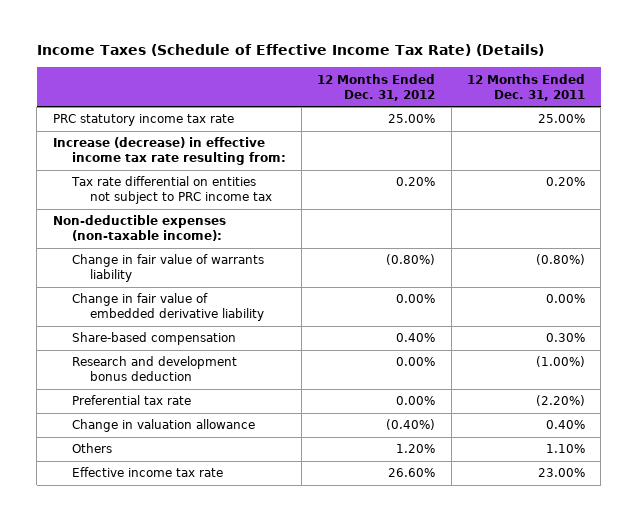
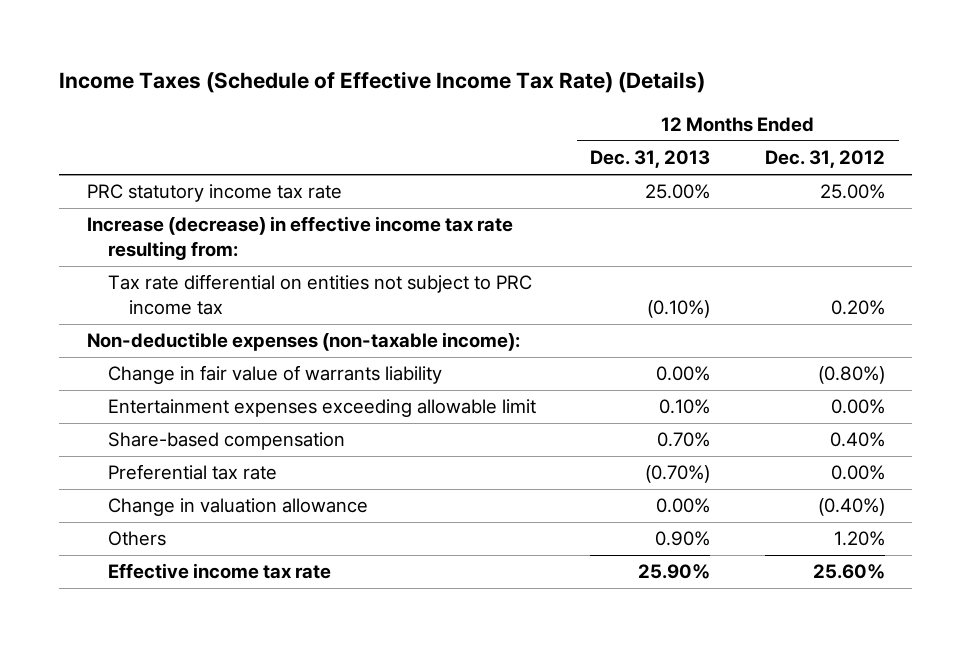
[467,73,586,101] 12 Months Ended Dec. 31, 2011 -> none
none -> [590,150,711,169] Dec. 31, 2013
[71,293,265,322] Change in fair value of embedded derivative liability -> none
none -> [107,399,536,418] Entertainment expenses exceeding allowable limit
[71,356,237,382] Research and development bonus deduction -> none
[388,468,436,478] 26.60% -> [813,564,886,580] 25.60%

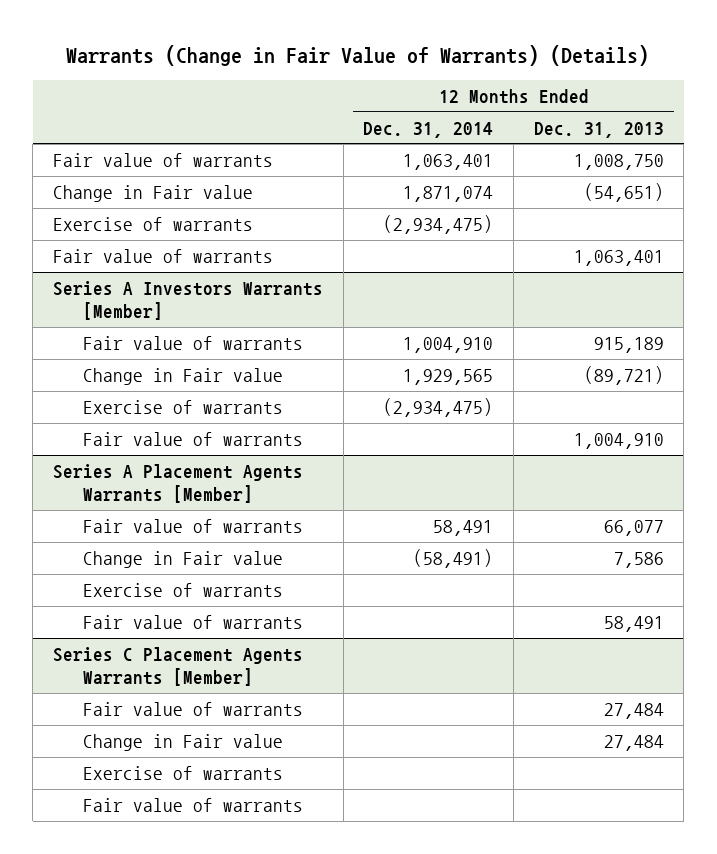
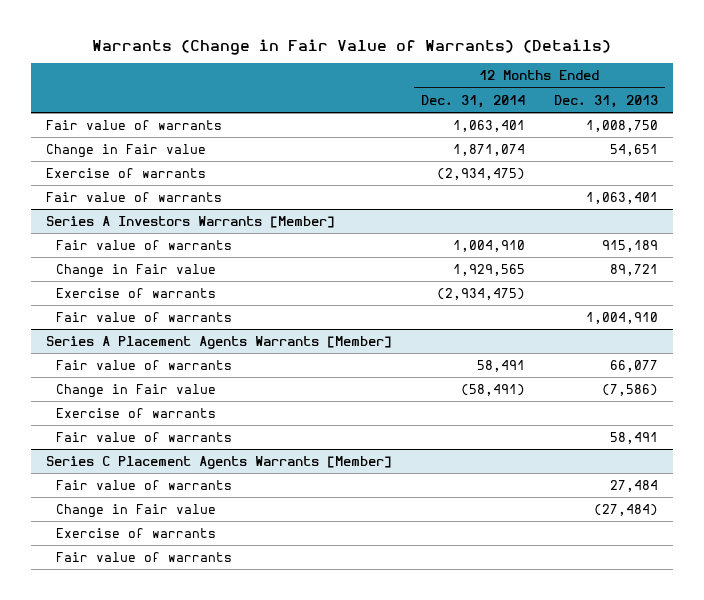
[583,182,664,202] (54,651) -> [609,144,658,157] 54,651
[583,365,664,385] (89,721) -> [609,264,658,277] 89,721
[613,551,664,568] 7,586 -> [601,384,658,397] (7,586)
[603,734,664,751] 27,484 -> [593,504,658,517] (27,484)

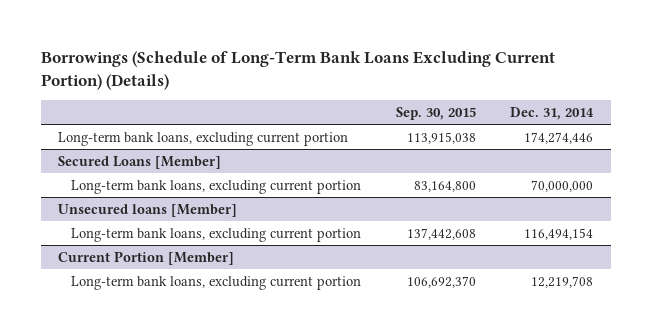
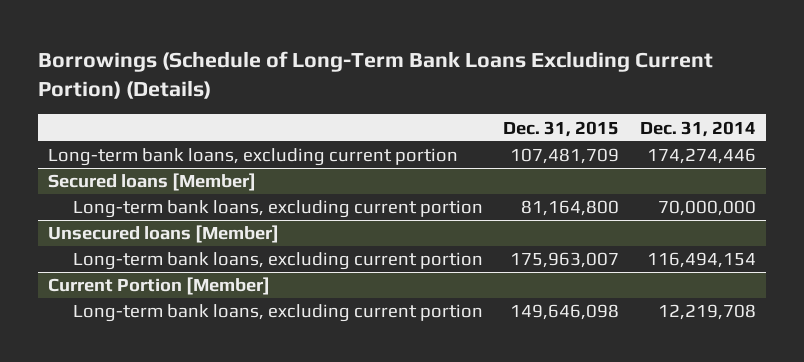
[395,107,476,121] Sep. 30, 2015 -> none
none -> [503,120,620,137] Dec. 31, 2015
[58,155,222,169] Secured Loans [Member] -> [48,173,257,192] Secured loans [Member]

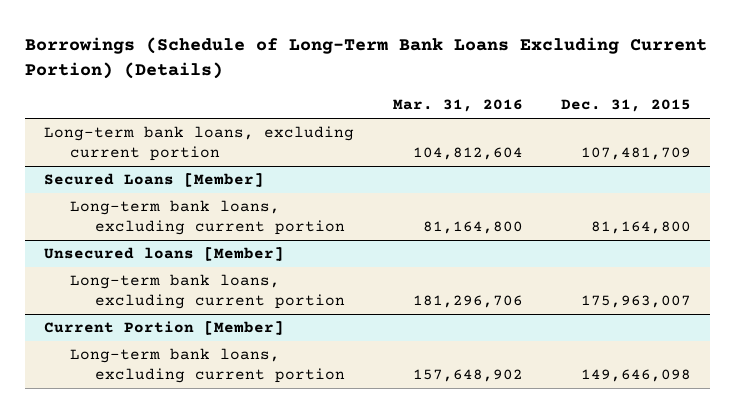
[640,120,757,137] Dec. 31, 2014 -> none
none -> [392,98,523,112] Mar. 31, 2016
[48,173,257,192] Secured loans [Member] -> [44,173,265,188] Secured Loans [Member]

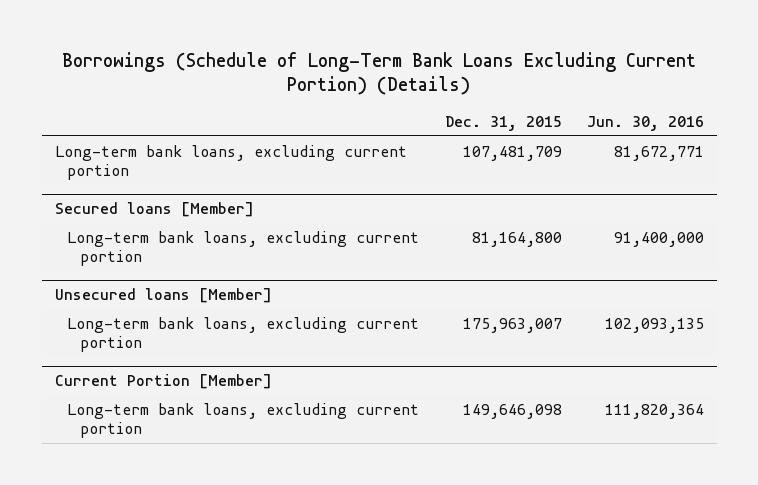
[392,98,523,112] Mar. 31, 2016 -> none
none -> [586,116,704,132] Jun. 30, 2016
[44,173,265,188] Secured Loans [Member] -> [54,202,254,218] Secured loans [Member]

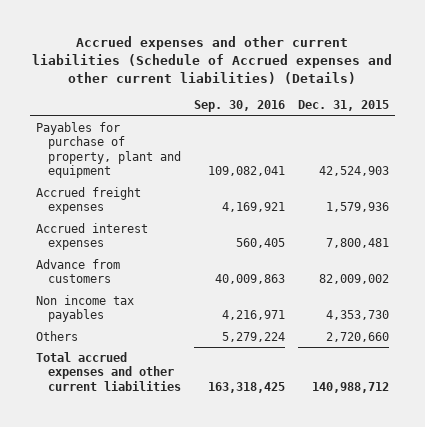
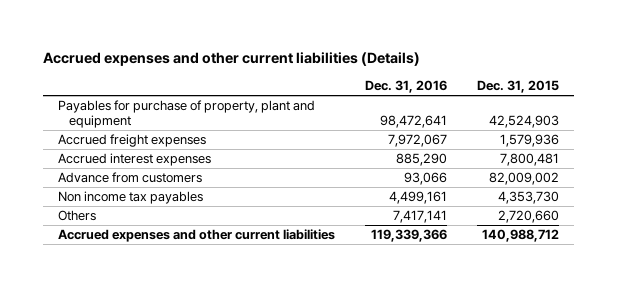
[32,36,393,85] Accrued expenses and other current liabilities (Schedule of Accrued expenses and other current liabilities) (Details) -> [43,52,421,67] Accrued expenses and other current liabilities (Details)
[194,100,286,113] Sep. 30, 2016 -> none
none -> [365,80,448,94] Dec. 31, 2016
[35,351,182,391] Total accrued expenses and other current liabilities -> [58,229,336,243] Accrued expenses and other current liabilities

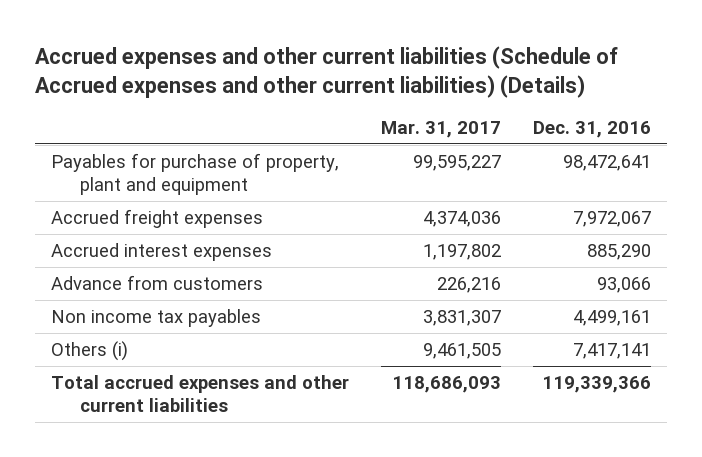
[43,52,421,67] Accrued expenses and other current liabilities (Details) -> [35,45,619,98] Accrued expenses and other current liabilities (Schedule of Accrued expenses and other current liabilities) (Details)
[477,80,560,94] Dec. 31, 2015 -> none
none -> [380,121,501,139] Mar. 31, 2017
[58,210,97,222] Others -> [51,340,129,361] Others (i)
[58,229,336,243] Accrued expenses and other current liabilities -> [51,374,350,412] Total accrued expenses and other current liabilities

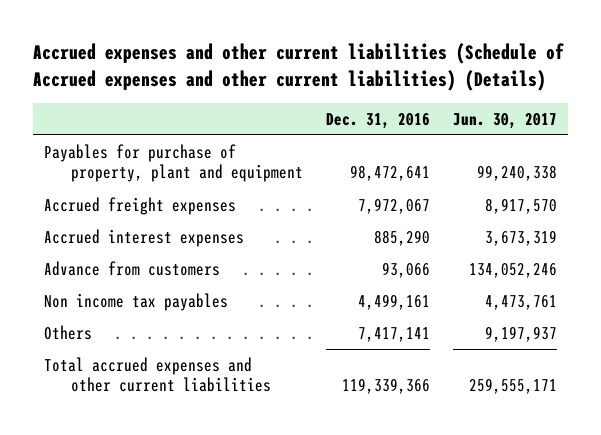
[380,121,501,139] Mar. 31, 2017 -> none
none -> [452,112,557,129] Jun. 30, 2017
[51,340,129,361] Others (i) -> [44,324,93,340] Others

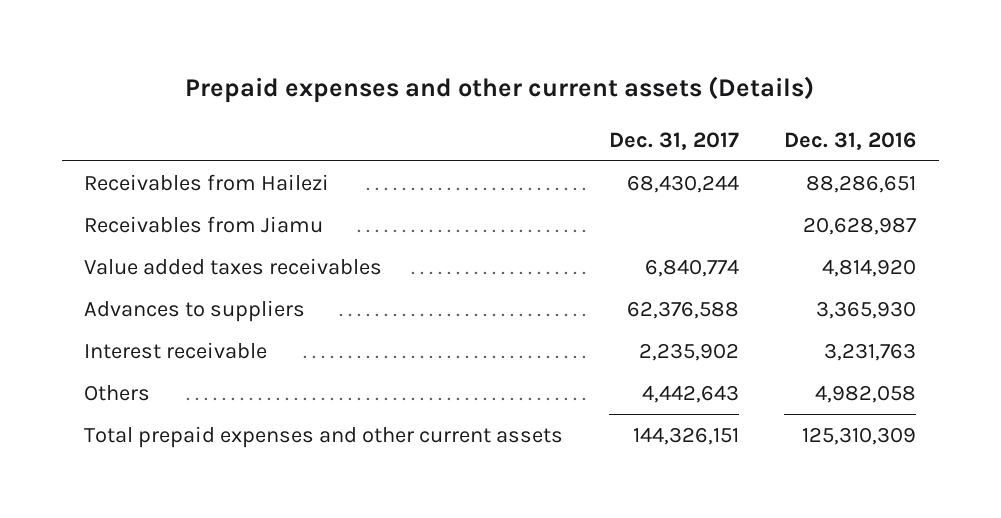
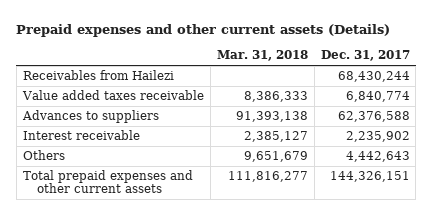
[784,131,917,150] Dec. 31, 2016 -> none
none -> [216,50,308,62] Mar. 31, 2018
[84,216,324,234] Receivables from Jiamu -> none
[84,258,383,276] Value added taxes receivables -> [21,89,204,100] Value added taxes receivable

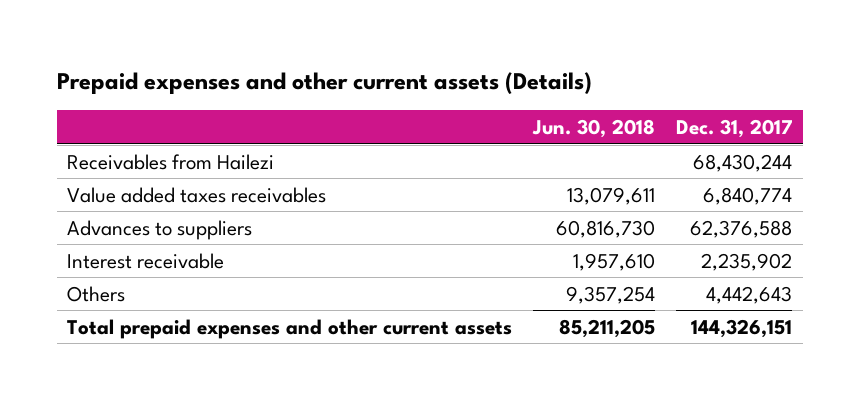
[216,50,308,62] Mar. 31, 2018 -> none
none -> [532,118,656,138] Jun. 30, 2018
[21,89,204,100] Value added taxes receivable -> [67,186,327,203] Value added taxes receivables

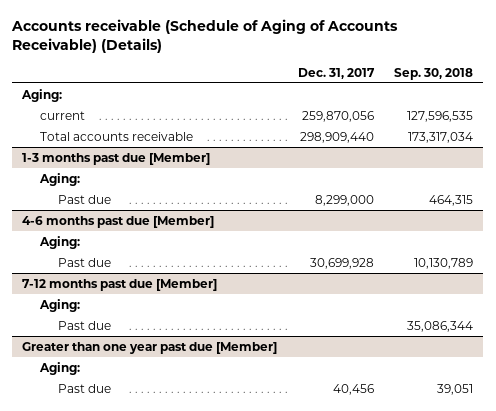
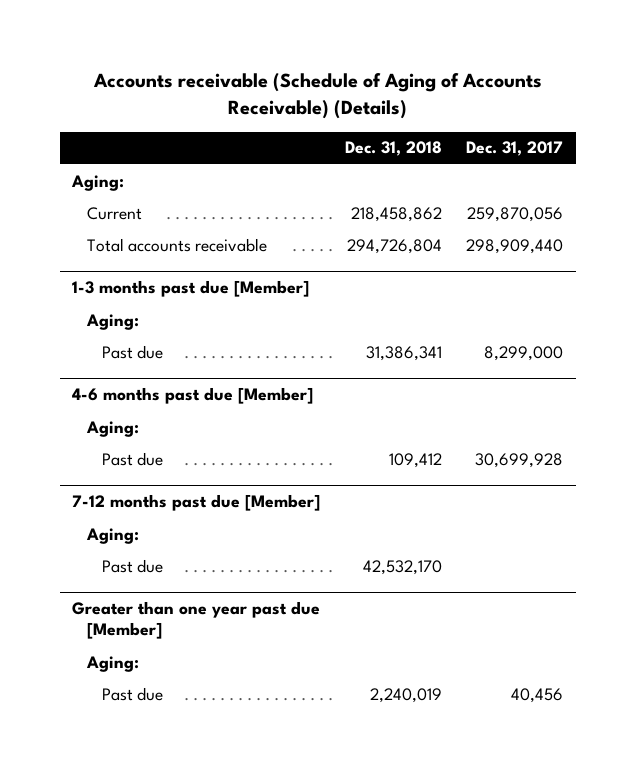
[394,67,474,80] Sep. 30, 2018 -> none
none -> [344,141,442,157] Dec. 31, 2018
[40,110,86,120] current -> [87,206,143,220] Current

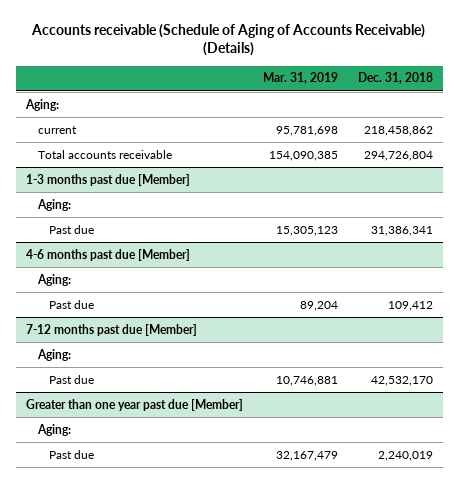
[466,141,564,157] Dec. 31, 2017 -> none
none -> [262,72,338,85] Mar. 31, 2019
[87,206,143,220] Current -> [37,125,77,134] current

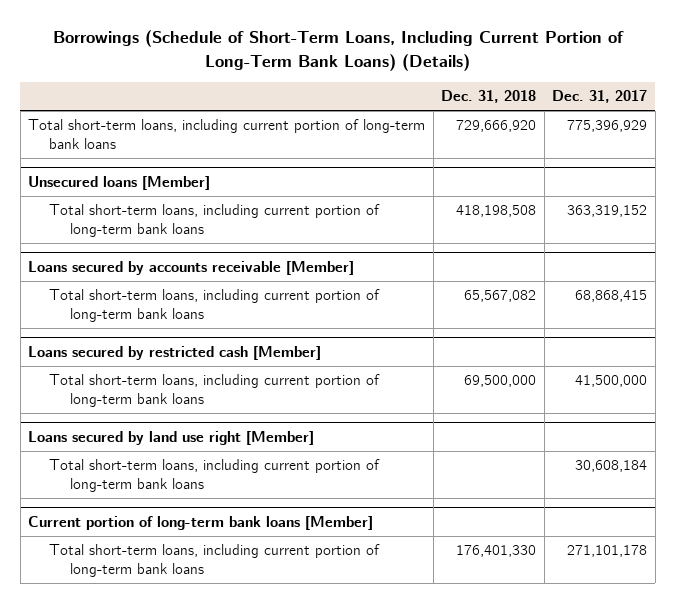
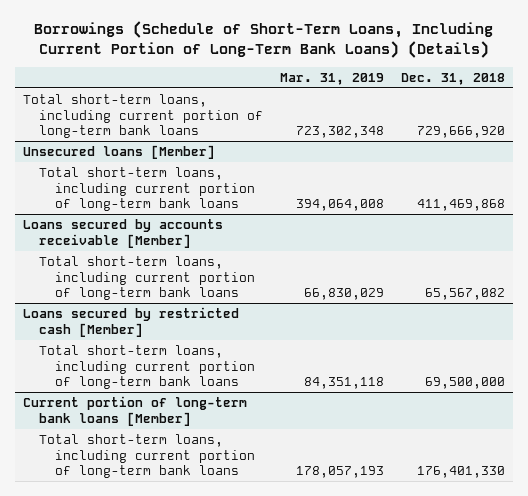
[552,89,648,103] Dec. 31, 2017 -> none
none -> [280,72,385,85] Mar. 31, 2019
[456,205,537,218] 418,198,508 -> [416,199,505,212] 411,469,868
[28,430,315,445] Loans secured by land use right [Member] -> none
[49,459,381,493] Total short-term loans, including current portion of long-term bank loans -> none

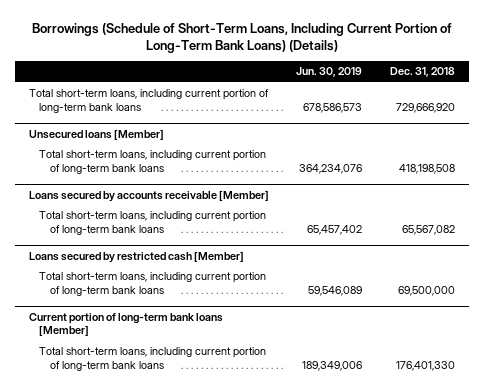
[280,72,385,85] Mar. 31, 2019 -> none
none -> [296,67,363,78] Jun. 30, 2019
[416,199,505,212] 411,469,868 -> [398,163,455,174] 418,198,508

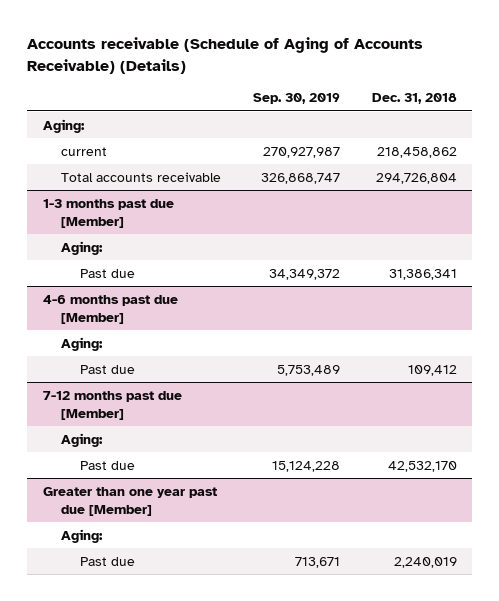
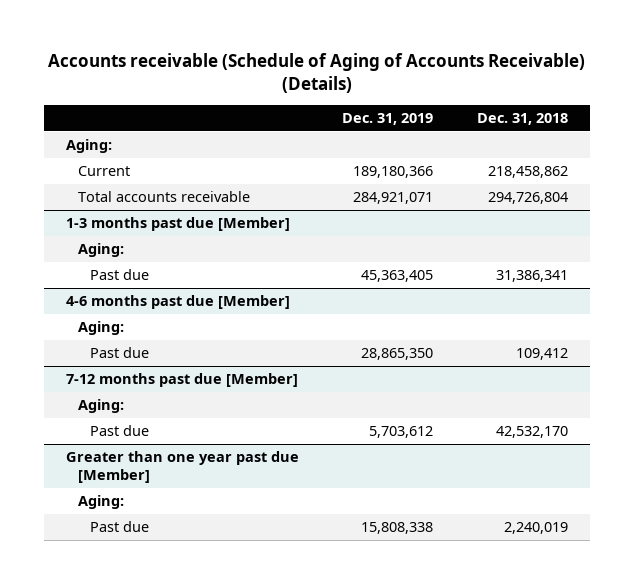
[252,93,340,105] Sep. 30, 2019 -> none
none -> [342,112,434,125] Dec. 31, 2019
[61,146,108,156] current -> [77,166,130,177] Current

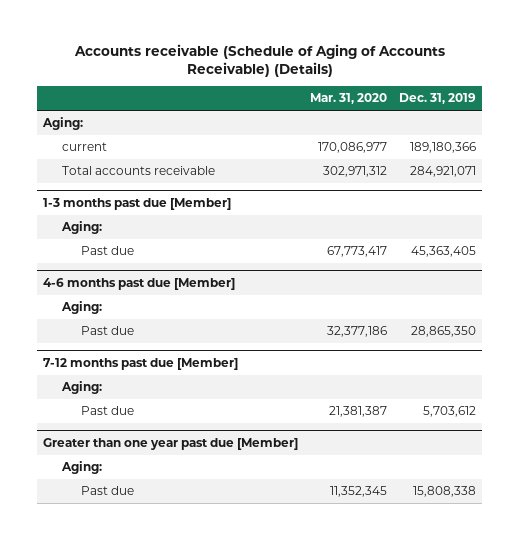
[476,112,568,125] Dec. 31, 2018 -> none
none -> [310,93,388,105] Mar. 31, 2020
[77,166,130,177] Current -> [62,142,108,152] current

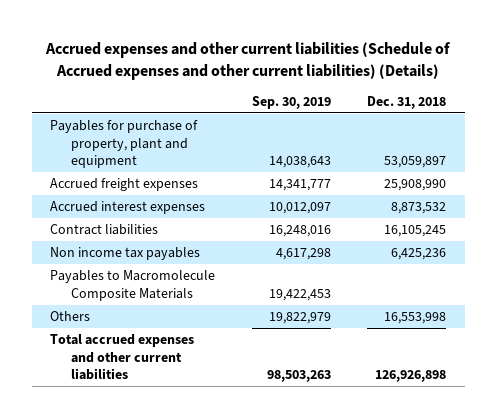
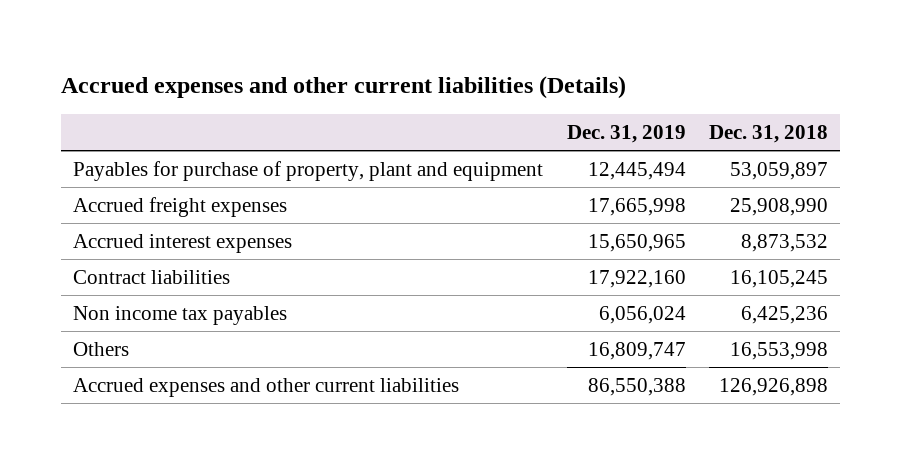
[45,41,451,80] Accrued expenses and other current liabilities (Schedule of Accrued expenses and other current liabilities) (Details) -> [60,76,626,100] Accrued expenses and other current liabilities (Details)
[251,95,331,109] Sep. 30, 2019 -> none
none -> [566,125,686,144] Dec. 31, 2019
[49,270,215,301] Payables to Macromolecule Composite Materials -> none
[49,334,194,380] Total accrued expenses and other current liabilities -> [72,377,459,397] Accrued expenses and other current liabilities

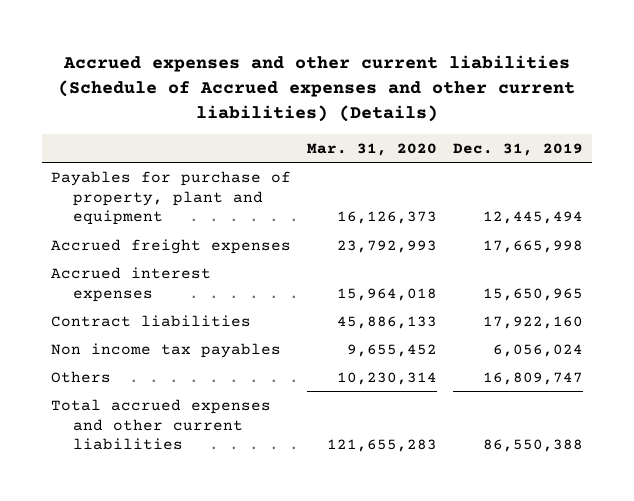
[60,76,626,100] Accrued expenses and other current liabilities (Details) -> [57,54,575,122] Accrued expenses and other current liabilities (Schedule of Accrued expenses and other current liabilities) (Details)
[709,125,829,144] Dec. 31, 2018 -> none
none -> [306,142,437,156] Mar. 31, 2020
[72,377,459,397] Accrued expenses and other current liabilities -> [50,398,271,451] Total accrued expenses and other current liabilities

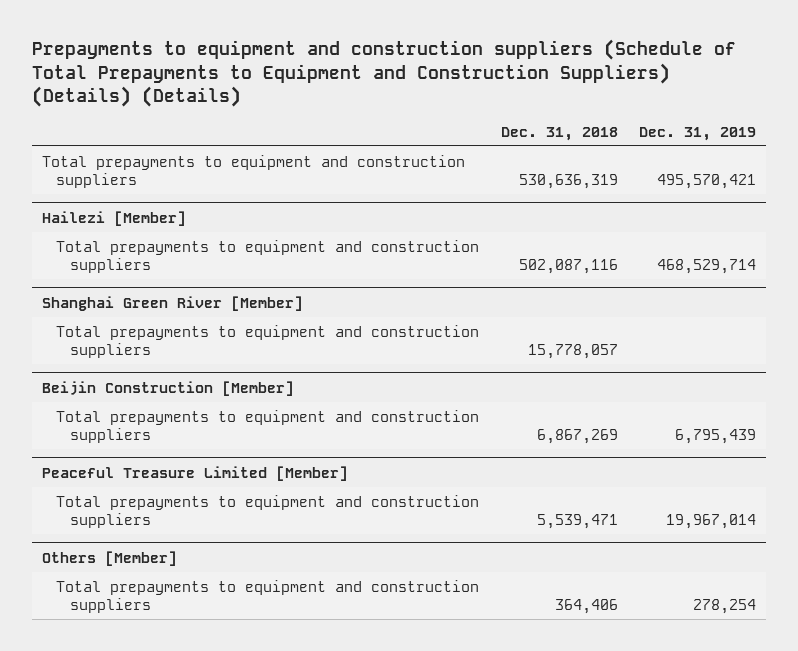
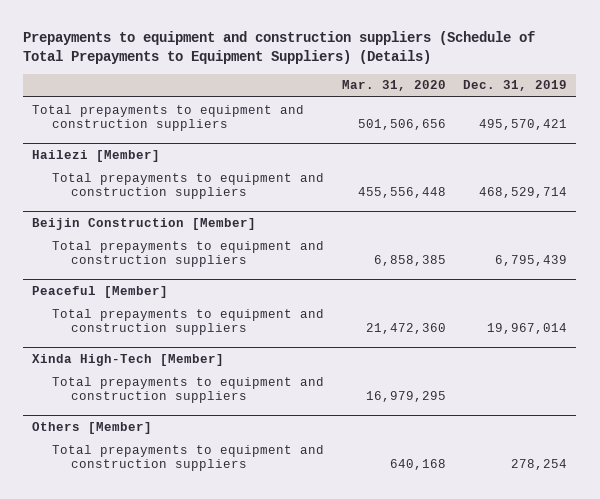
[31,39,736,107] Prepayments to equipment and construction suppliers (Schedule of Total Prepayments to Equipment and Construction Suppliers) (Details) (Details) -> [23,31,536,65] Prepayments to equipment and construction suppliers (Schedule of Total Prepayments to Equipment Suppliers) (Details)
[500,126,618,141] Dec. 31, 2018 -> none
none -> [341,80,446,92] Mar. 31, 2020
[42,295,304,311] Shanghai Green River [Member] -> none
[56,324,480,358] Total prepayments to equipment and construction suppliers -> none
[42,465,349,481] Peaceful Treasure Limited [Member] -> [32,285,169,298] Peaceful [Member]
none -> [32,353,225,366] Xinda High-Tech [Member]
none -> [51,376,324,404] Total prepayments to equipment and construction suppliers

